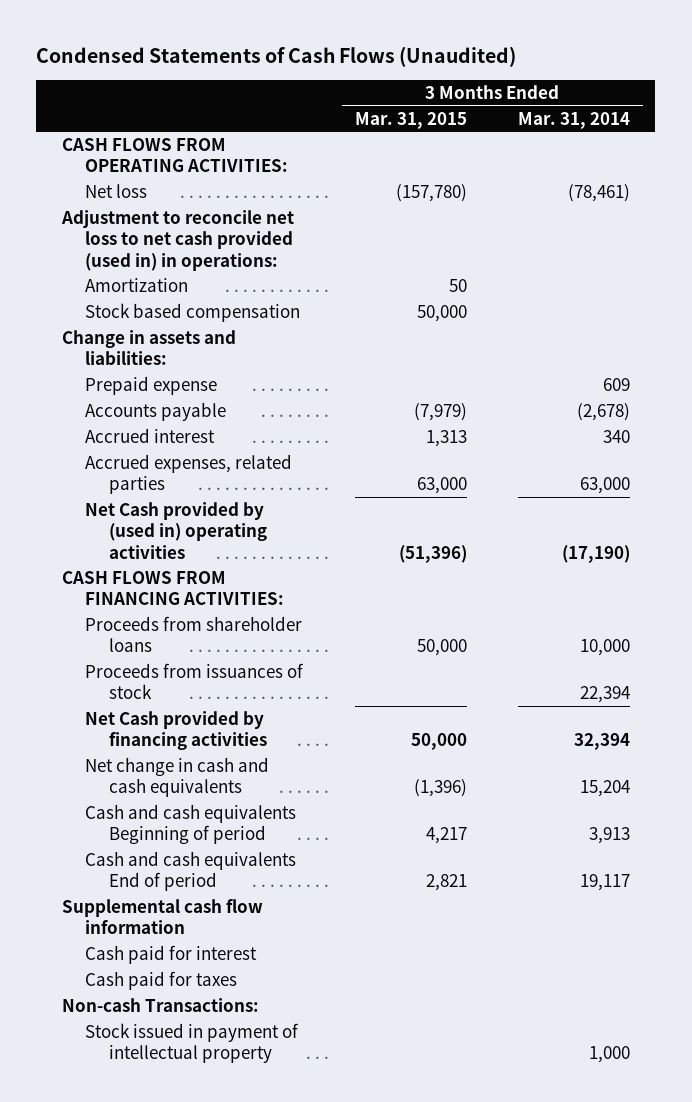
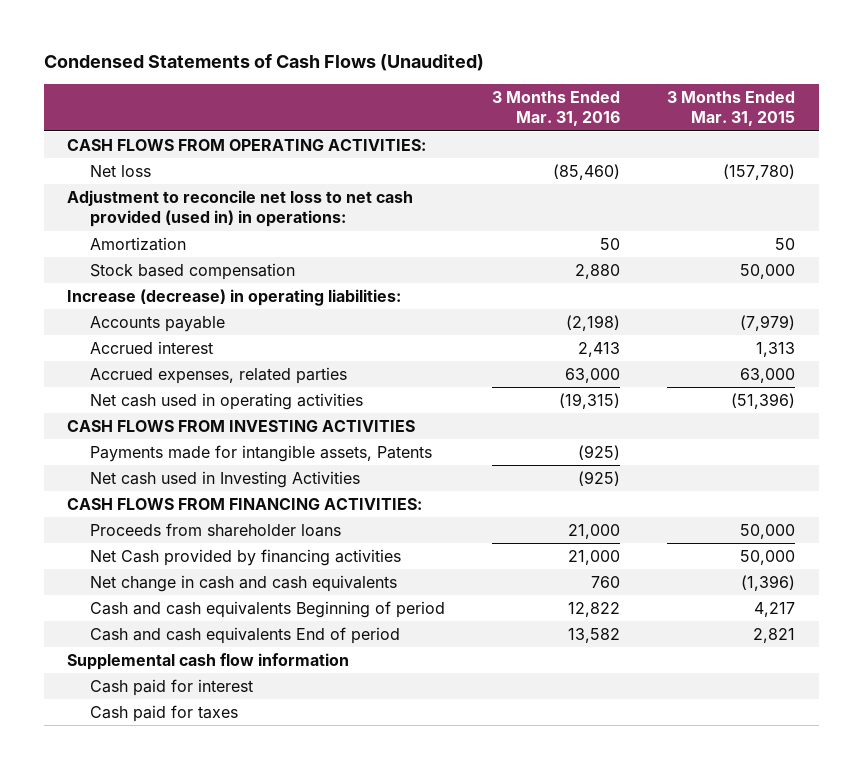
[517,111,630,129] Mar. 31, 2014 -> none
none -> [492,90,621,127] 3 Months Ended Mar. 31, 2016
[61,330,236,366] Change in assets and liabilities: -> none
[85,376,218,396] Prepaid expense -> none
none -> [67,288,402,306] Increase (decrease) in operating liabilities:
[85,502,268,559] Net Cash provided by (used in) operating activities -> [90,392,364,410] Net cash used in operating activities
none -> [67,419,416,432] CASH FLOWS FROM INVESTING ACTIVITIES
none -> [90,444,433,462] Payments made for intangible assets, Patents
none -> [90,470,361,488] Net cash used in Investing Activities
[85,663,305,700] Proceeds from issuances of stock -> none
[61,998,259,1013] Non-cash Transactions: -> none
[85,1023,300,1064] Stock issued in payment of intellectual property -> none

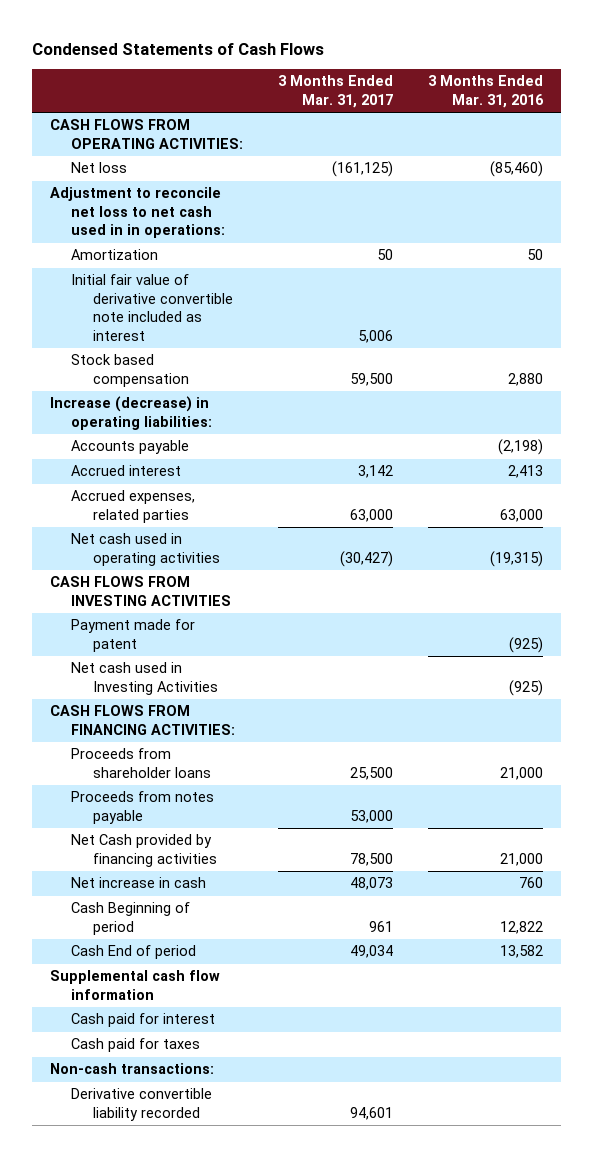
[43,54,484,72] Condensed Statements of Cash Flows (Unaudited) -> [32,42,325,55] Condensed Statements of Cash Flows
[667,90,796,127] 3 Months Ended Mar. 31, 2015 -> none
none -> [278,75,394,108] 3 Months Ended Mar. 31, 2017
[67,189,414,228] Adjustment to reconcile net loss to net cash provided (used in) in operations: -> [49,187,226,239] Adjustment to reconcile net loss to net cash used in in operations:
none -> [71,274,233,342] Initial fair value of derivative convertible note included as interest
[90,444,433,462] Payments made for intangible assets, Patents -> [71,619,196,652] Payment made for patent
none -> [71,791,215,824] Proceeds from notes payable
[90,574,398,592] Net change in cash and cash equivalents -> [71,877,207,889] Net increase in cash
[90,600,446,618] Cash and cash equivalents Beginning of period -> [71,902,191,935] Cash Beginning of period
[90,626,401,644] Cash and cash equivalents End of period -> [71,945,197,960] Cash End of period
none -> [49,1063,214,1075] Non-cash transactions:
none -> [71,1088,213,1121] Derivative convertible liability recorded

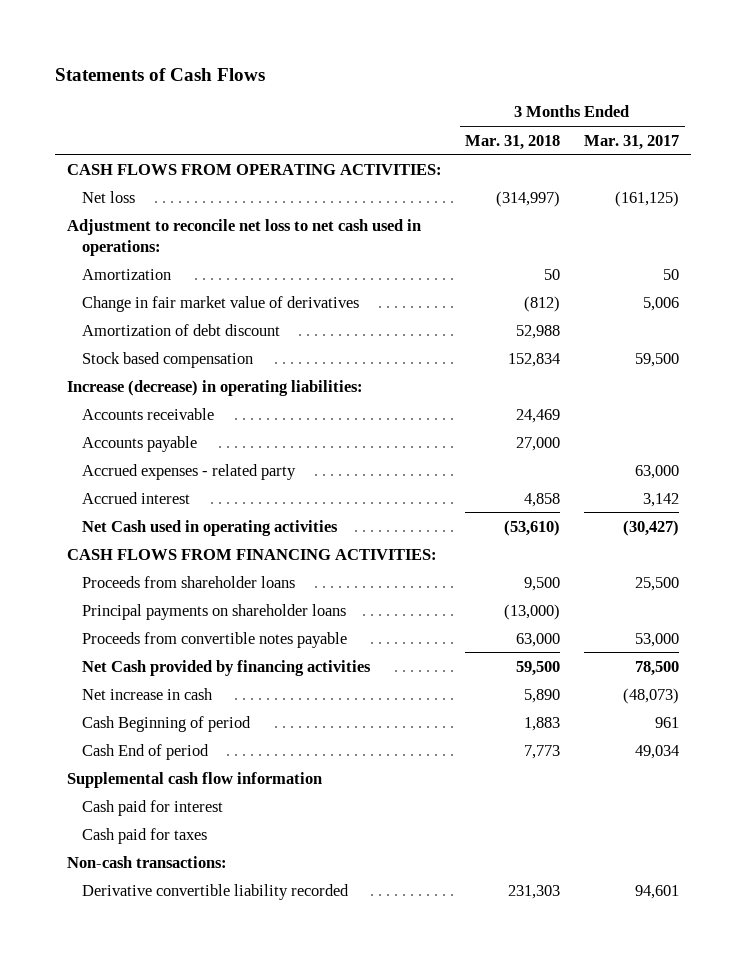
[32,42,325,55] Condensed Statements of Cash Flows -> [55,68,266,82] Statements of Cash Flows
[428,75,545,108] 3 Months Ended Mar. 31, 2016 -> none
none -> [465,134,561,150] Mar. 31, 2018
[49,187,226,239] Adjustment to reconcile net loss to net cash used in in operations: -> [67,218,422,256] Adjustment to reconcile net loss to net cash used in operations:
[71,274,233,342] Initial fair value of derivative convertible note included as interest -> none
none -> [81,295,359,312] Change in fair market value of derivatives
none -> [81,323,280,336] Amortization of debt discount
none -> [81,407,214,420] Accounts receivable
none -> [81,463,296,480] Accrued expenses - related party
[71,490,196,523] Accrued expenses, related parties -> none
[49,576,232,606] CASH FLOWS FROM INVESTING ACTIVITIES -> none
[71,619,196,652] Payment made for patent -> none
[71,662,218,695] Net cash used in Investing Activities -> none
[71,533,220,566] Net cash used in operating activities -> [81,519,338,536] Net Cash used in operating activities
none -> [81,603,346,620] Principal payments on shareholder loans
[71,791,215,824] Proceeds from notes payable -> [81,631,347,648] Proceeds from convertible notes payable
[350,877,394,891] 48,073 -> [622,687,679,704] (48,073)

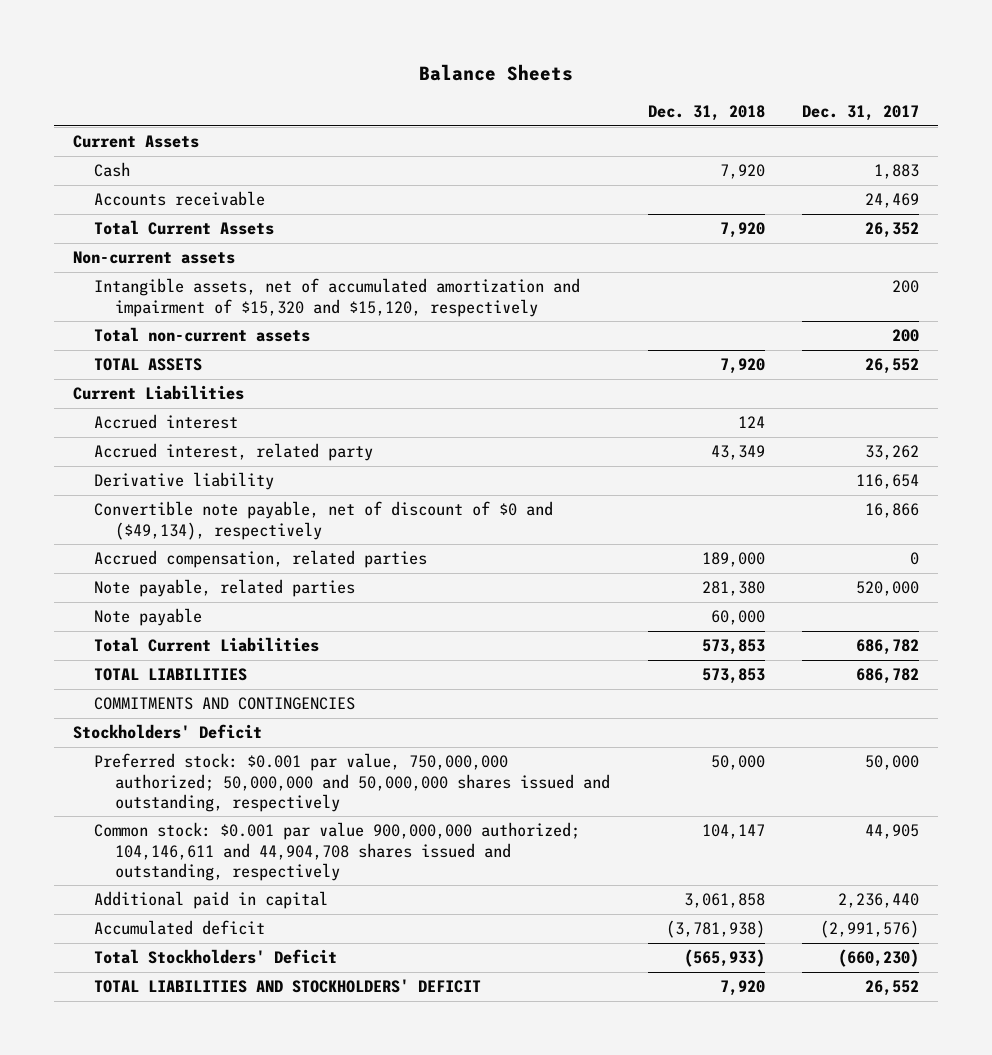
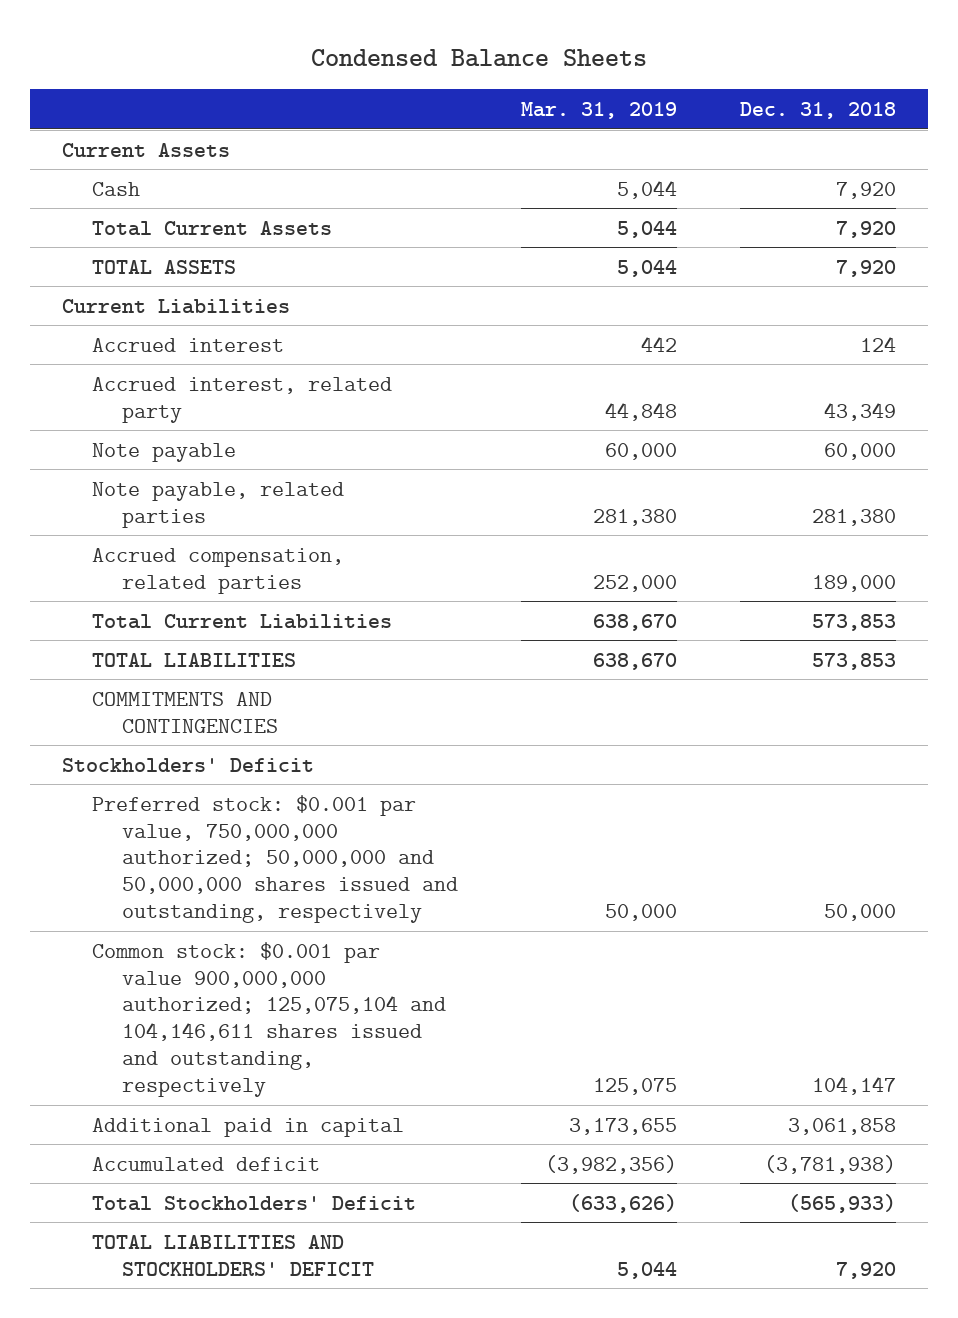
[419,64,574,82] Balance Sheets -> [311,49,648,68] Condensed Balance Sheets
[802,105,920,122] Dec. 31, 2017 -> none
none -> [521,102,678,120] Mar. 31, 2019
[94,191,266,207] Accounts receivable -> none
[72,251,235,265] Non-current assets -> none
[94,278,581,317] Intangible assets, net of accumulated amortization and impairment of $15,320 and $15,120, respectively -> none
[94,327,311,343] Total non-current assets -> none
[94,472,275,491] Derivative liability -> none
[94,501,554,540] Convertible note payable, net of discount of $0 and ($49,134), respectively -> none
[94,579,356,598] Note payable, related parties -> [91,481,344,528] Note payable, related parties
[94,550,428,569] Accrued compensation, related parties -> [91,547,344,594] Accrued compensation, related parties
[94,822,581,881] Common stock: $0.001 par value 900,000,000 authorized; 104,146,611 and 44,904,708 shares issued and outstanding, respectively -> [91,941,447,1098] Common stock: $0.001 par value 900,000,000 authorized; 125,075,104 and 104,146,611 shares issued and outstanding, respectively

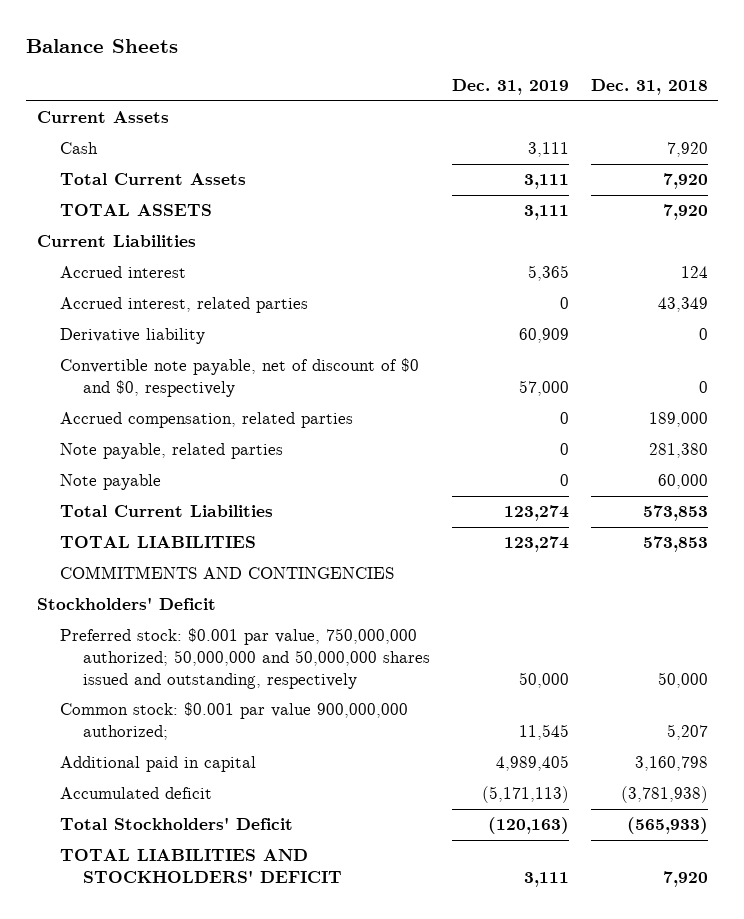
[311,49,648,68] Condensed Balance Sheets -> [25,38,178,53] Balance Sheets
[521,102,678,120] Mar. 31, 2019 -> none
none -> [451,79,569,96] Dec. 31, 2019
[91,376,392,423] Accrued interest, related party -> [59,297,308,314] Accrued interest, related parties
none -> [59,328,205,345] Derivative liability
none -> [59,358,419,398] Convertible note payable, net of discount of $0 and $0, respectively
[91,481,344,528] Note payable, related parties -> [59,443,283,460] Note payable, related parties
[91,442,236,462] Note payable -> [59,474,161,491] Note payable
[91,941,447,1098] Common stock: $0.001 par value 900,000,000 authorized; 125,075,104 and 104,146,611 shares issued and outstanding, respectively -> [59,702,408,741] Common stock: $0.001 par value 900,000,000 authorized;
[812,1076,897,1096] 104,147 -> [666,724,708,741] 5,207
[788,1117,897,1135] 3,061,858 -> [634,756,708,772] 3,160,798

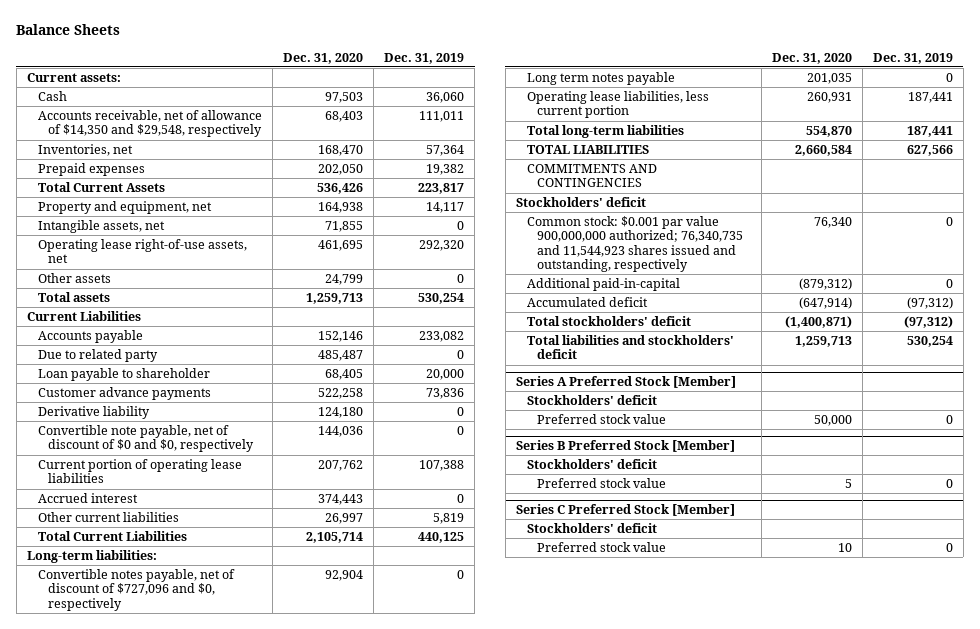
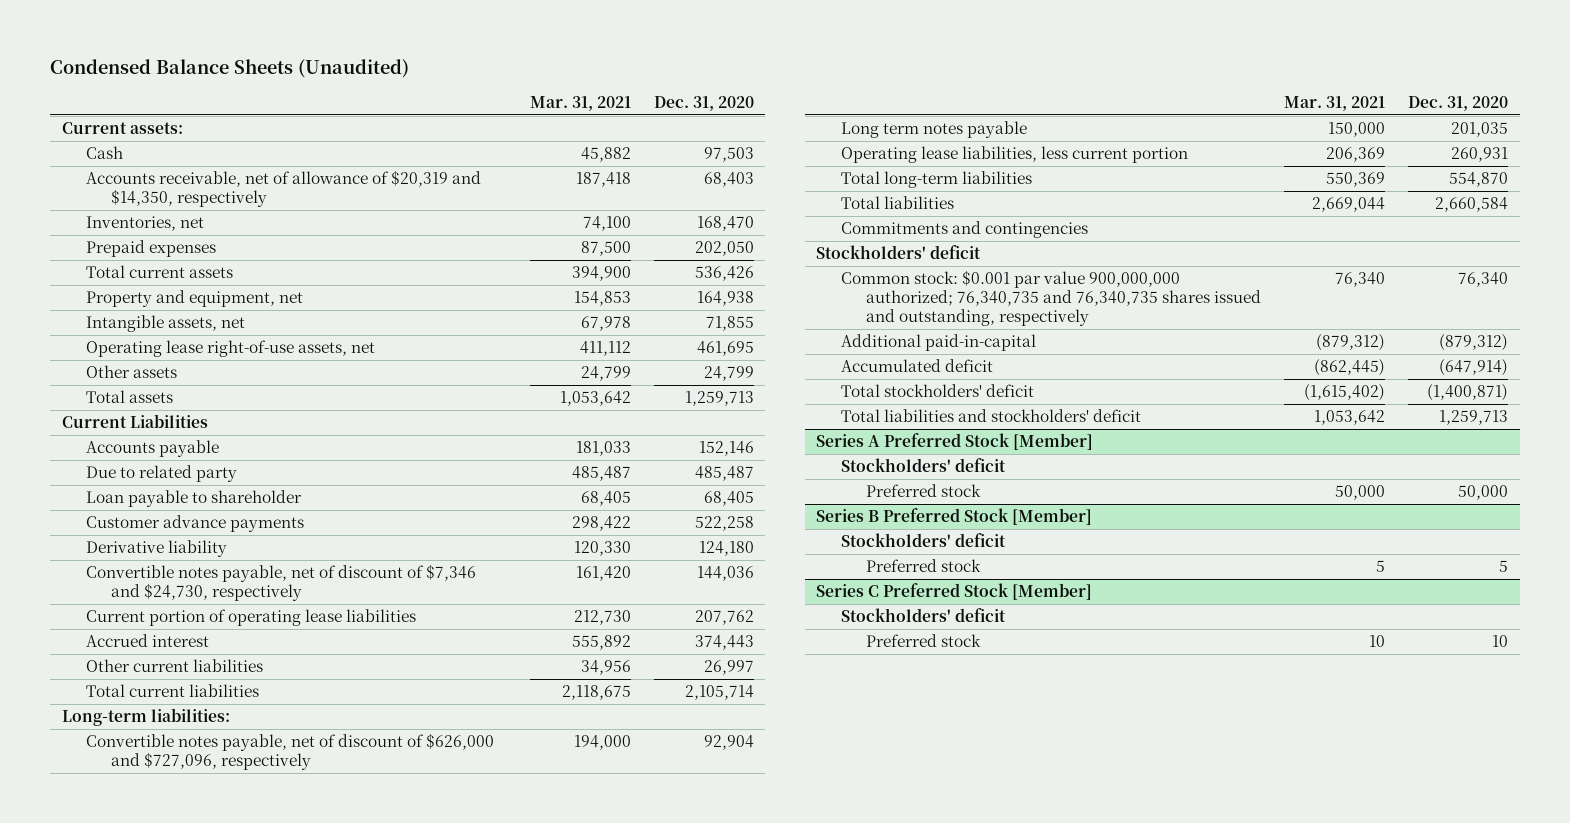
[16,24,121,36] Balance Sheets -> [49,59,409,79] Condensed Balance Sheets (Unaudited)
[383,52,464,64] Dec. 31, 2019 -> none
none -> [529,96,631,112] Mar. 31, 2021
[37,109,263,138] Accounts receivable, net of allowance of $14,350 and $29,548, respectively -> [86,170,482,208] Accounts receivable, net of allowance of $20,319 and $14,350, respectively
[37,181,165,192] Total Current Assets -> [86,265,234,279] Total current assets
[37,424,255,453] Convertible note payable, net of discount of $0 and $0, respectively -> [86,564,477,602] Convertible notes payable, net of discount of $7,346 and $24,730, respectively
[37,530,187,541] Total Current Liabilities -> [86,684,260,698] Total current liabilities
[37,568,235,611] Convertible notes payable, net of discount of $727,096 and $0, respectively -> [86,733,495,771] Convertible notes payable, net of discount of $626,000 and $727,096, respectively
[526,144,649,154] TOTAL LIABILITIES -> [841,196,955,210] Total liabilities
[526,163,657,188] COMMITMENTS AND CONTINGENCIES -> [841,221,1089,239] Commitments and contingencies
[526,215,744,273] Common stock: $0.001 par value 900,000,000 authorized; 76,340,735 and 11,544,923 shares issued and outstanding, respectively -> [841,270,1262,327] Common stock: $0.001 par value 900,000,000 authorized; 76,340,735 and 76,340,735 shares issued and outstanding, respectively
[537,413,667,424] Preferred stock value -> [866,484,982,498] Preferred stock
[537,477,667,488] Preferred stock value -> [866,559,982,573] Preferred stock
[537,541,667,552] Preferred stock value -> [866,634,982,648] Preferred stock

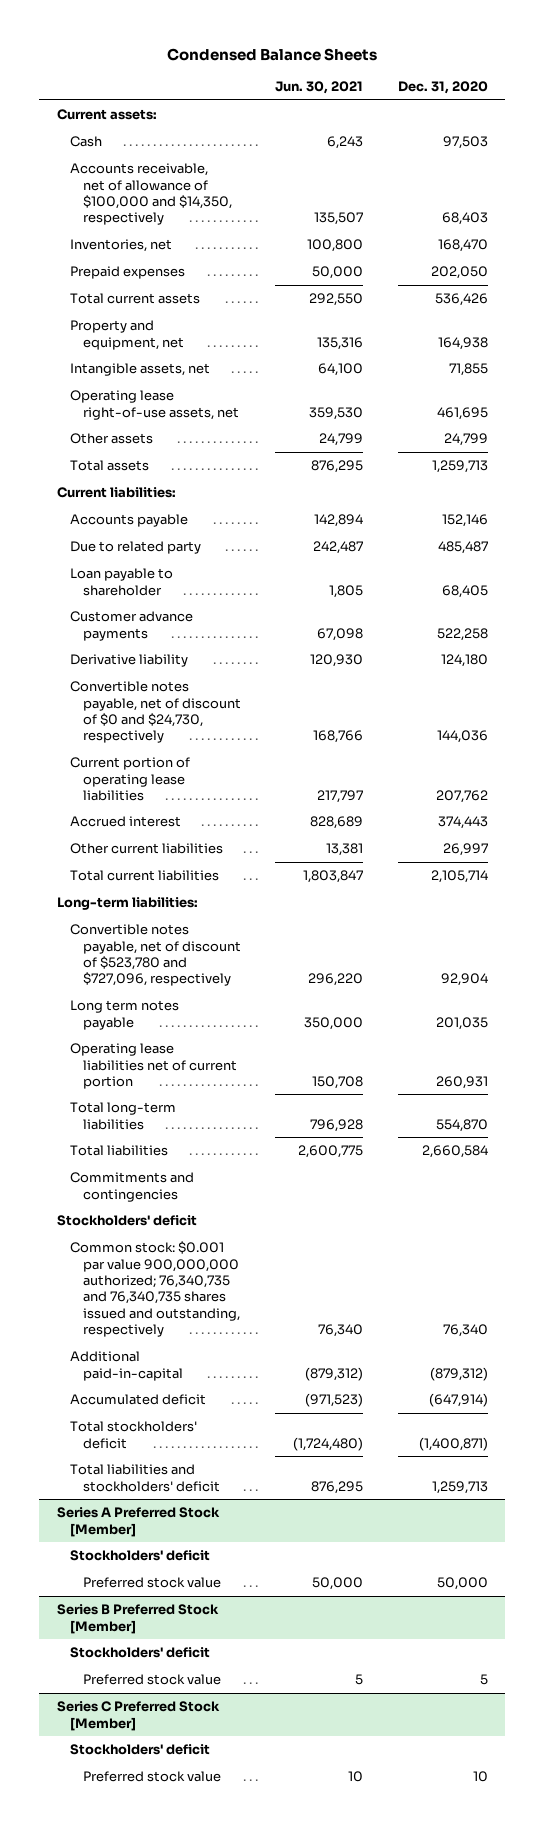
[49,59,409,79] Condensed Balance Sheets (Unaudited) -> [167,47,378,61] Condensed Balance Sheets
[529,96,631,112] Mar. 31, 2021 -> none
none -> [275,81,364,95] Jun. 30, 2021
[86,170,482,208] Accounts receivable, net of allowance of $20,319 and $14,350, respectively -> [69,163,232,226] Accounts receivable, net of allowance of $100,000 and $14,350, respectively
[61,414,208,429] Current Liabilities -> [56,487,176,499] Current liabilities:
[86,564,477,602] Convertible notes payable, net of discount of $7,346 and $24,730, respectively -> [69,681,241,744] Convertible notes payable, net of discount of $0 and $24,730, respectively
[86,733,495,771] Convertible notes payable, net of discount of $626,000 and $727,096, respectively -> [69,924,241,987] Convertible notes payable, net of discount of $523,780 and $727,096, respectively
[841,146,1189,164] Operating lease liabilities, less current portion -> [69,1043,237,1089] Operating lease liabilities net of current portion
[866,484,982,498] Preferred stock -> [82,1577,221,1589] Preferred stock value
[866,559,982,573] Preferred stock -> [82,1674,221,1686] Preferred stock value
[866,634,982,648] Preferred stock -> [82,1771,221,1783] Preferred stock value

